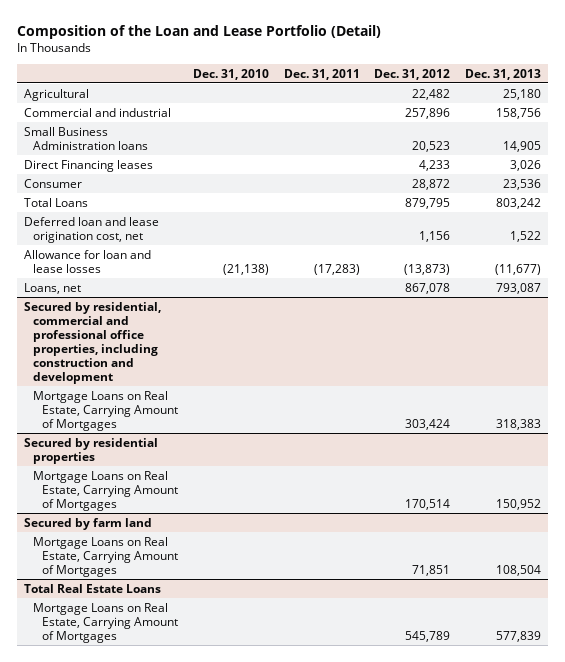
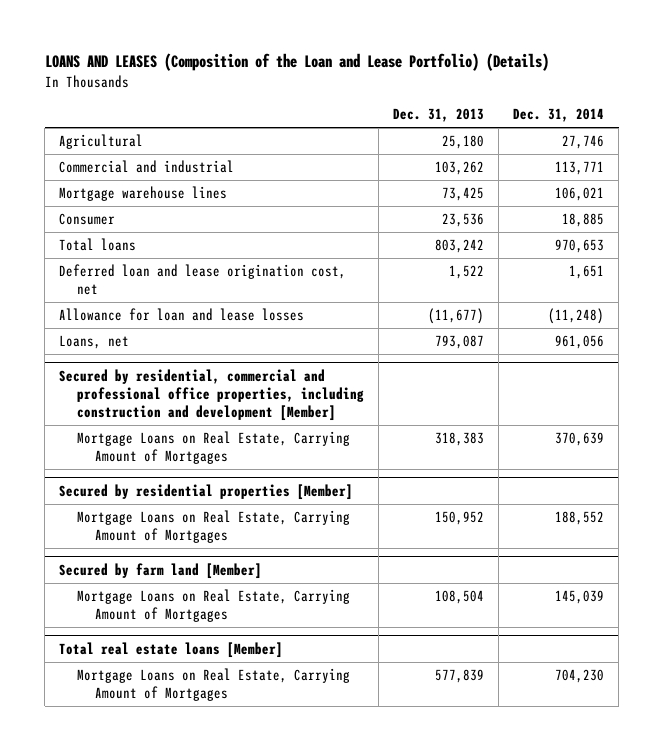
[16,24,381,39] Composition of the Loan and Lease Portfolio (Detail) -> [44,53,549,72] LOANS AND LEASES (Composition of the Loan and Lease Portfolio) (Details)
[192,68,269,80] Dec. 31, 2010 -> none
[283,68,360,80] Dec. 31, 2011 -> none
[374,68,451,80] Dec. 31, 2012 -> none
none -> [513,108,605,123] Dec. 31, 2014
[24,126,149,150] Small Business Administration loans -> none
[24,159,154,172] Direct Financing leases -> none
[496,107,542,119] 158,756 -> [435,161,485,176] 103,262
none -> [59,186,228,202] Mortgage warehouse lines
[24,197,89,207] Total Loans -> [59,238,137,252] Total loans
[24,301,162,385] Secured by residential, commercial and professional office properties, including construction and development -> [59,369,365,421] Secured by residential, commercial and professional office properties, including construction and development [Member]
[24,437,159,464] Secured by residential properties -> [59,484,354,501] Secured by residential properties [Member]
[24,517,153,530] Secured by farm land -> [59,563,263,580] Secured by farm land [Member]
[24,583,162,593] Total Real Estate Loans -> [59,642,284,659] Total real estate loans [Member]

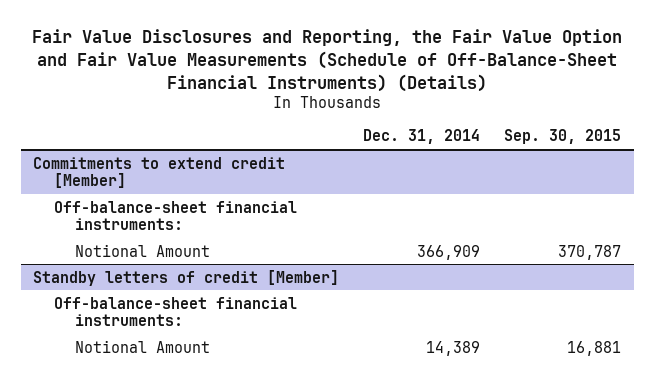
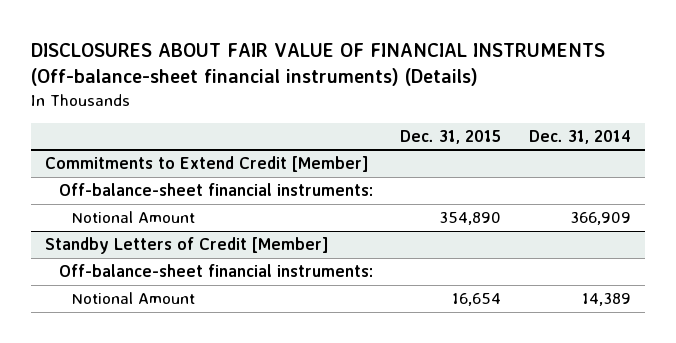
[32,29,623,92] Fair Value Disclosures and Reporting, the Fair Value Option and Fair Value Measurements (Schedule of Off-Balance-Sheet Financial Instruments) (Details) -> [30,43,605,87] DISCLOSURES ABOUT FAIR VALUE OF FINANCIAL INSTRUMENTS (Off-balance-sheet financial instruments) (Details)
[504,129,622,145] Sep. 30, 2015 -> none
none -> [400,129,502,144] Dec. 31, 2015
[32,156,285,188] Commitments to extend credit [Member] -> [44,156,369,173] Commitments to Extend Credit [Member]
[32,269,339,286] Standby letters of credit [Member] -> [44,237,329,255] Standby Letters of Credit [Member]

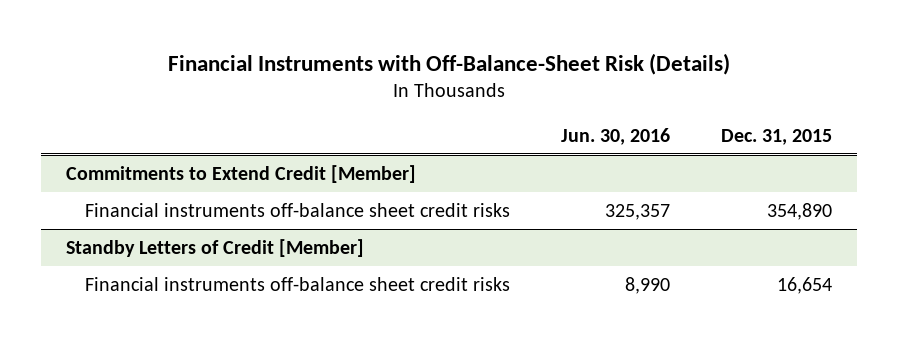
[30,43,605,87] DISCLOSURES ABOUT FAIR VALUE OF FINANCIAL INSTRUMENTS (Off-balance-sheet financial instruments) (Details) -> [167,52,730,75] Financial Instruments with Off-Balance-Sheet Risk (Details)
[529,129,632,144] Dec. 31, 2014 -> none
none -> [560,127,670,145] Jun. 30, 2016
[58,183,373,197] Off-balance-sheet financial instruments: -> none
[72,211,196,224] Notional Amount -> [84,202,510,217] Financial instruments off-balance sheet credit risks
[58,264,373,278] Off-balance-sheet financial instruments: -> none
[72,292,196,305] Notional Amount -> [84,276,510,291] Financial instruments off-balance sheet credit risks

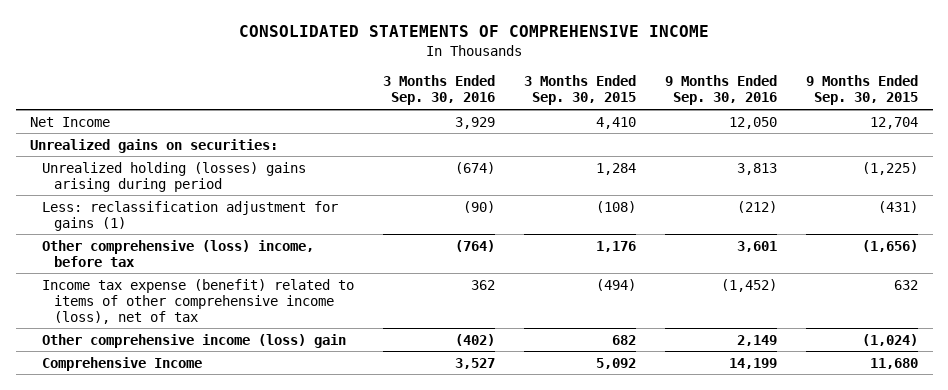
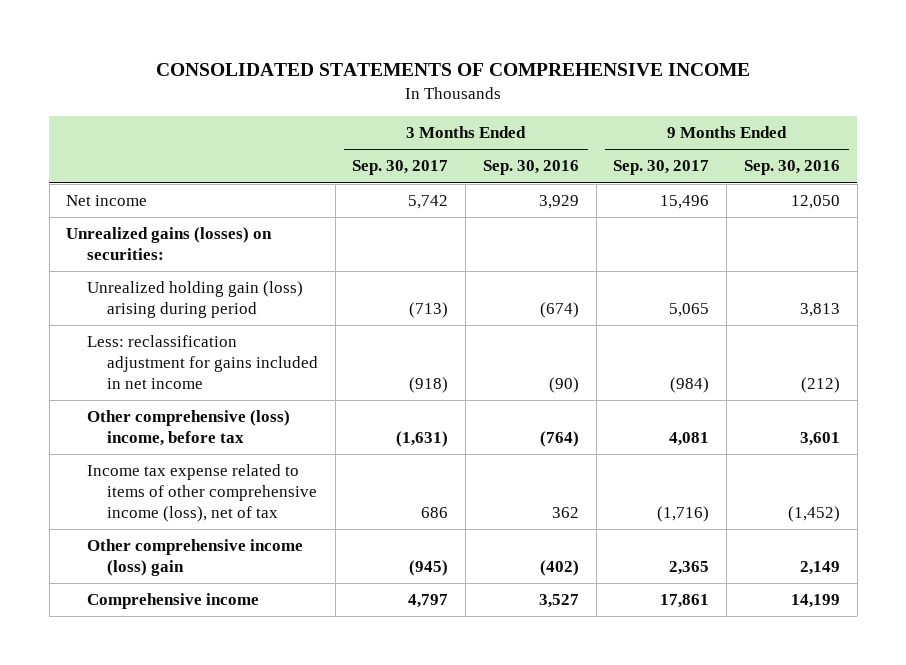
[524,75,637,106] 3 Months Ended Sep. 30, 2015 -> none
[806,75,919,106] 9 Months Ended Sep. 30, 2015 -> none
none -> [352,160,449,176] Sep. 30, 2017
none -> [613,160,710,176] Sep. 30, 2017
[30,116,111,127] Net Income -> [66,195,148,207] Net income
[30,138,279,153] Unrealized gains on securities: -> [66,227,273,261] Unrealized gains (losses) on securities:
[42,161,307,192] Unrealized holding (losses) gains arising during period -> [86,281,303,319] Unrealized holding gain (loss) arising during period
[42,200,339,231] Less: reclassification adjustment for gains (1) -> [86,335,318,390] Less: reclassification adjustment for gains included in net income
[42,278,355,324] Income tax expense (benefit) related to items of other comprehensive income (loss), net of tax -> [86,464,317,523] Income tax expense related to items of other comprehensive income (loss), net of tax
[42,356,203,371] Comprehensive Income -> [86,593,259,610] Comprehensive income

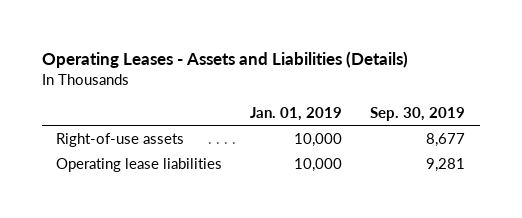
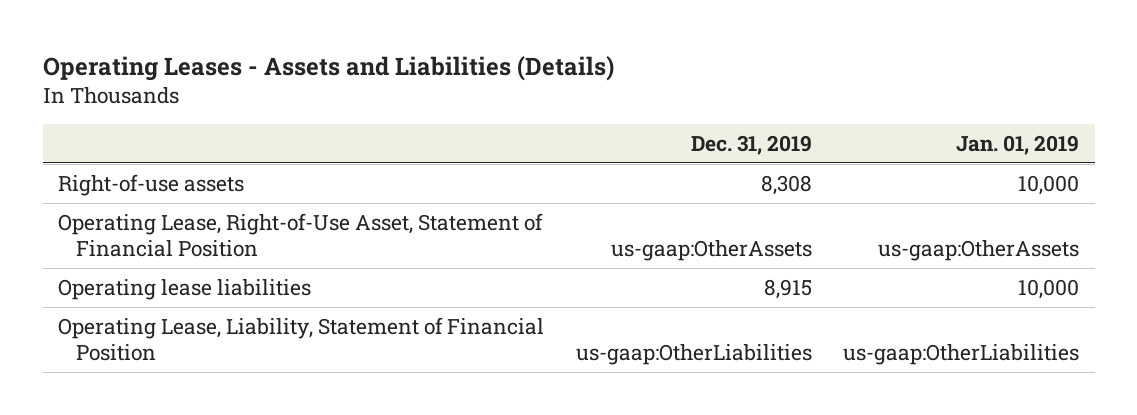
[370,107,466,122] Sep. 30, 2019 -> none
none -> [690,134,812,155] Dec. 31, 2019
none -> [58,212,544,258] Operating Lease, Right-of-Use Asset, Statement of Financial Position
none -> [58,316,545,362] Operating Lease, Liability, Statement of Financial Position

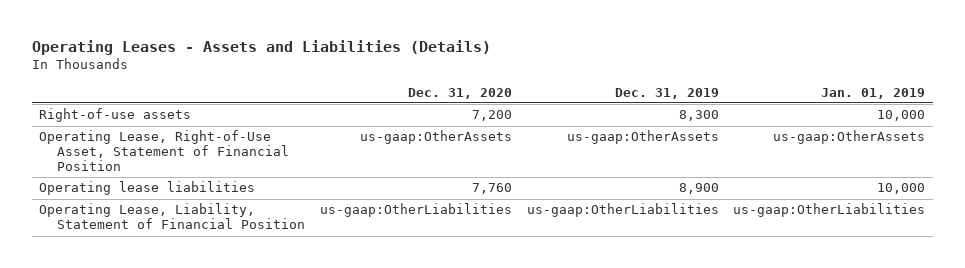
none -> [407,87,512,99] Dec. 31, 2020
[760,174,812,195] 8,308 -> [678,110,719,122] 8,300
[763,278,812,299] 8,915 -> [678,183,719,195] 8,900

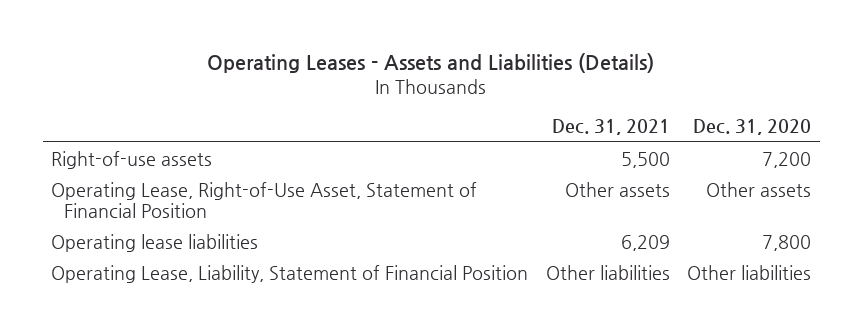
[614,87,719,99] Dec. 31, 2019 -> none
[821,87,926,99] Jan. 01, 2019 -> none
none -> [551,118,670,135] Dec. 31, 2021
[359,130,512,145] us-gaap:OtherAssets -> [706,181,812,197] Other assets
[471,183,512,195] 7,760 -> [762,234,812,251] 7,800
[319,203,512,218] us-gaap:OtherLiabilities -> [687,264,812,280] Other liabilities

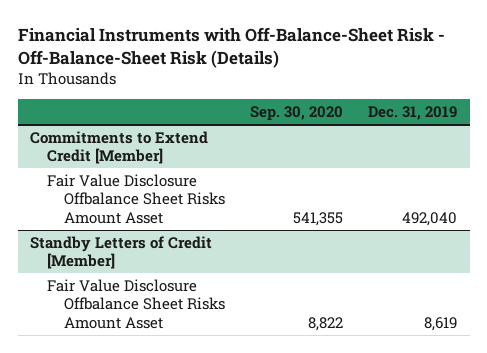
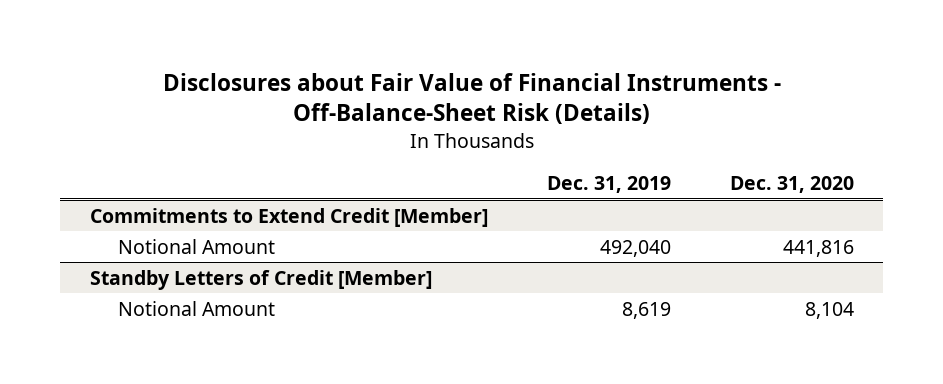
[17,26,445,69] Financial Instruments with Off-Balance-Sheet Risk - Off-Balance-Sheet Risk (Details) -> [162,72,781,125] Disclosures about Fair Value of Financial Instruments - Off-Balance-Sheet Risk (Details)
[249,106,343,122] Sep. 30, 2020 -> none
none -> [729,176,854,194] Dec. 31, 2020
[46,173,225,225] Fair Value Disclosure Offbalance Sheet Risks Amount Asset -> [118,238,276,254] Notional Amount
[46,278,225,330] Fair Value Disclosure Offbalance Sheet Risks Amount Asset -> [118,300,276,316] Notional Amount

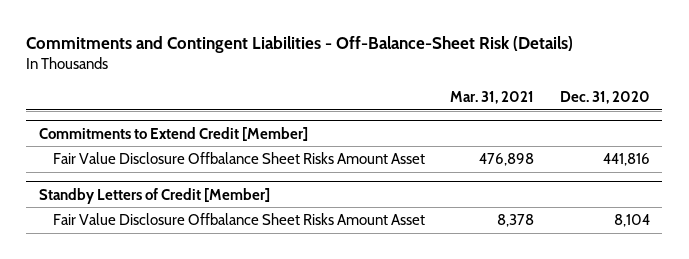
[162,72,781,125] Disclosures about Fair Value of Financial Instruments - Off-Balance-Sheet Risk (Details) -> [26,36,574,54] Commitments and Contingent Liabilities - Off-Balance-Sheet Risk (Details)
[546,176,671,194] Dec. 31, 2019 -> none
none -> [450,91,535,105] Mar. 31, 2021
[118,238,276,254] Notional Amount -> [52,152,425,165] Fair Value Disclosure Offbalance Sheet Risks Amount Asset
[118,300,276,316] Notional Amount -> [52,213,425,226] Fair Value Disclosure Offbalance Sheet Risks Amount Asset

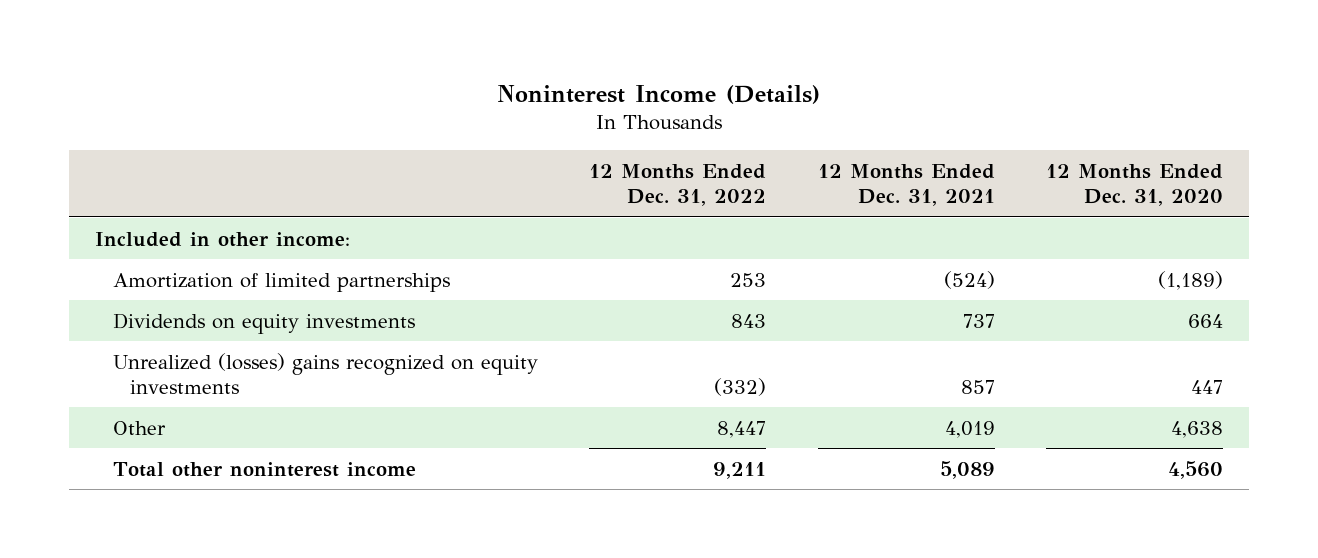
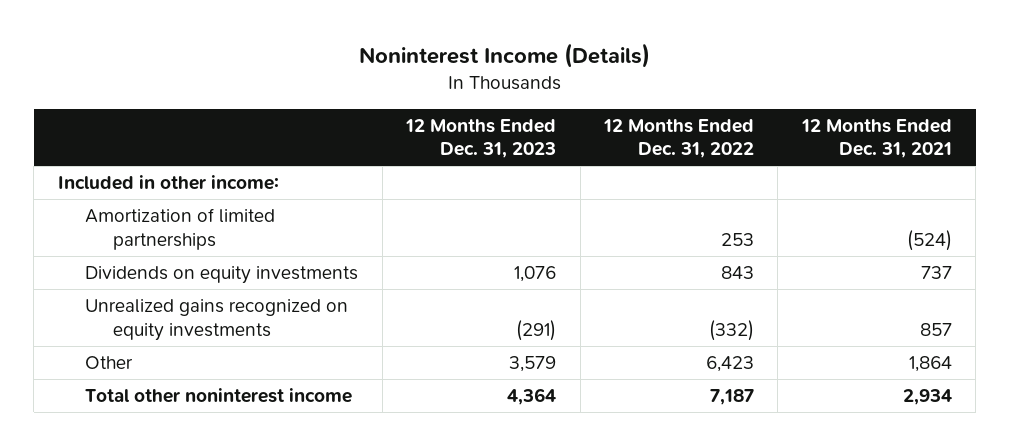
[1046,163,1224,207] 12 Months Ended Dec. 31, 2020 -> none
none -> [405,118,557,159] 12 Months Ended Dec. 31, 2023
[112,352,538,395] Unrealized (losses) gains recognized on equity investments -> [85,299,349,341] Unrealized gains recognized on equity investments
[717,420,767,438] 8,447 -> [706,356,755,373] 6,423
[944,420,995,438] 4,019 -> [908,356,952,373] 1,864
[713,461,767,479] 9,211 -> [710,389,755,406] 7,187
[939,460,995,479] 5,089 -> [902,389,952,406] 2,934

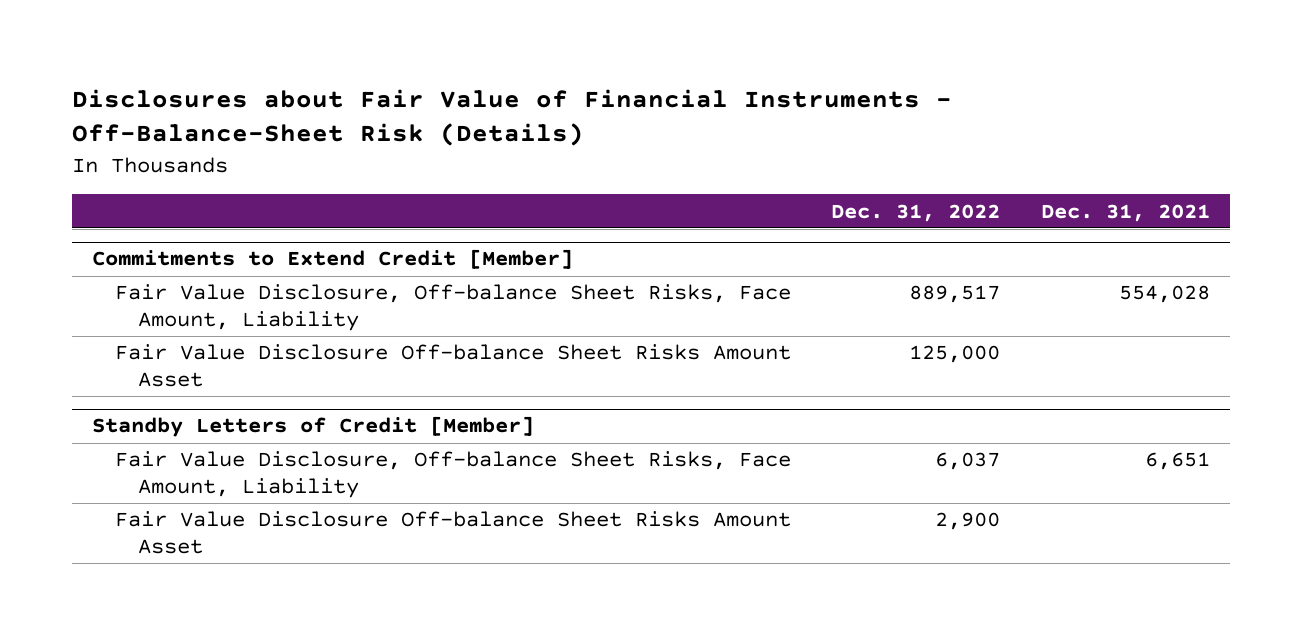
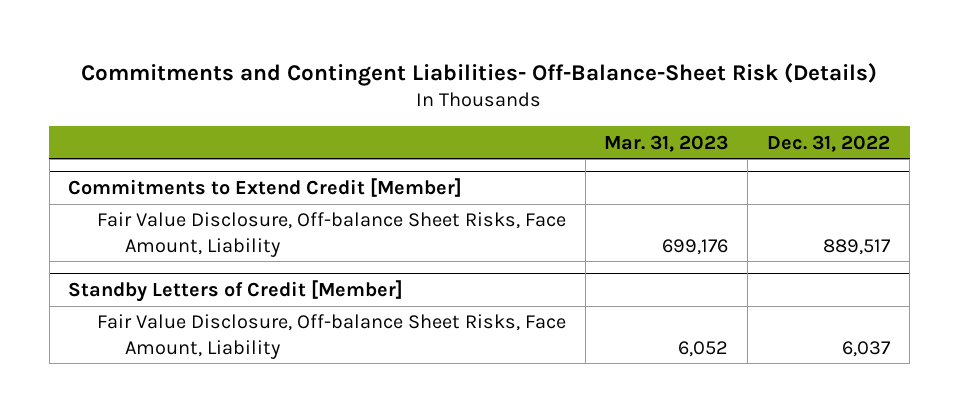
[71,88,952,147] Disclosures about Fair Value of Financial Instruments - Off-Balance-Sheet Risk (Details) -> [81,62,878,86] Commitments and Contingent Liabilities- Off-Balance-Sheet Risk (Details)
[1040,203,1210,222] Dec. 31, 2021 -> none
none -> [604,134,729,152] Mar. 31, 2023
[114,344,791,387] Fair Value Disclosure Off-balance Sheet Risks Amount Asset -> none
[114,511,791,554] Fair Value Disclosure Off-balance Sheet Risks Amount Asset -> none

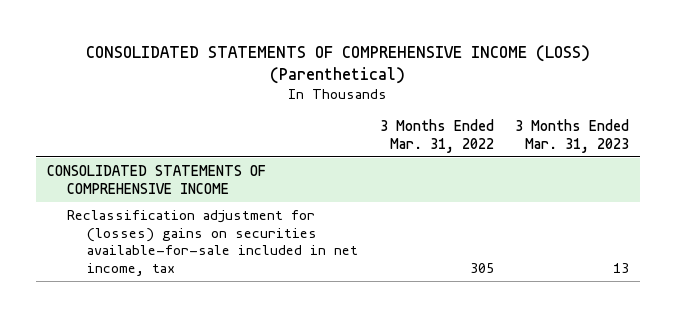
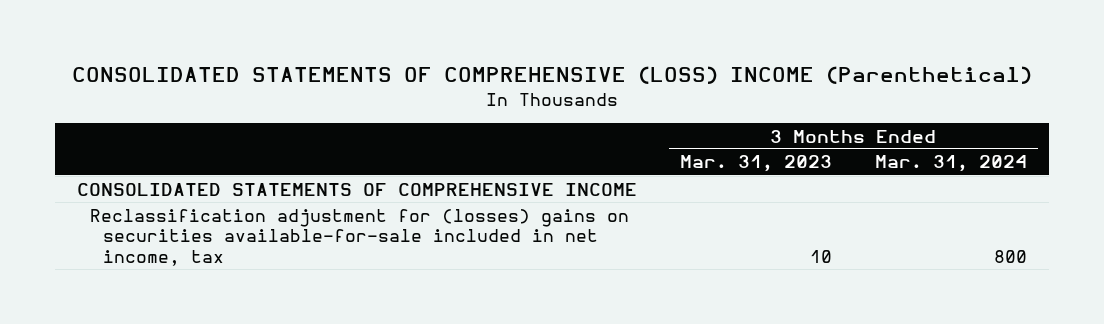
[85,44,590,84] CONSOLIDATED STATEMENTS OF COMPREHENSIVE INCOME (LOSS) (Parenthetical) -> [71,66,1032,85] CONSOLIDATED STATEMENTS OF COMPREHENSIVE (LOSS) INCOME (Parenthetical)
[379,119,494,154] 3 Months Ended Mar. 31, 2022 -> none
none -> [874,155,1027,173] Mar. 31, 2024
[613,263,630,274] 13 -> [809,249,832,263] 10

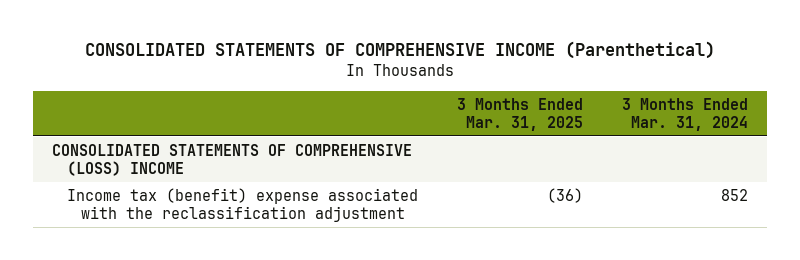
[71,66,1032,85] CONSOLIDATED STATEMENTS OF COMPREHENSIVE (LOSS) INCOME (Parenthetical) -> [84,40,715,59] CONSOLIDATED STATEMENTS OF COMPREHENSIVE INCOME (Parenthetical)
[679,155,832,173] Mar. 31, 2023 -> none
none -> [456,97,583,132] 3 Months Ended Mar. 31, 2025
[76,182,637,196] CONSOLIDATED STATEMENTS OF COMPREHENSIVE INCOME -> [52,143,413,177] CONSOLIDATED STATEMENTS OF COMPREHENSIVE (LOSS) INCOME
[89,208,629,266] Reclassification adjustment for (losses) gains on securities available-for-sale included in net income, tax -> [66,187,418,223] Income tax (benefit) expense associated with the reclassification adjustment
[993,249,1027,263] 800 -> [720,188,748,201] 852

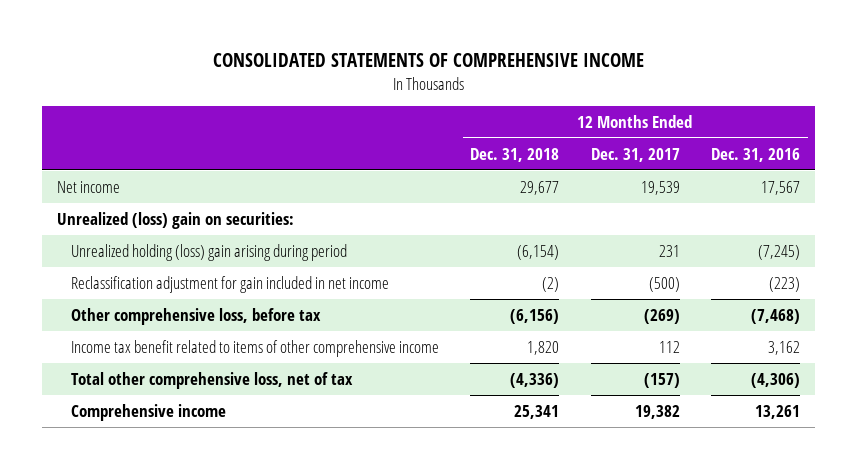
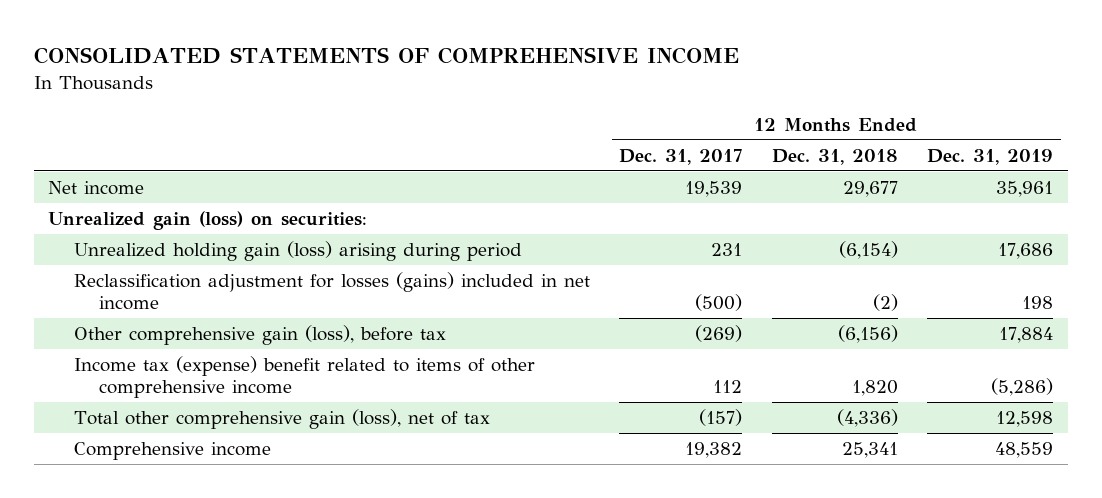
[710,147,800,162] Dec. 31, 2016 -> none
none -> [927,148,1054,165] Dec. 31, 2019
[57,211,295,229] Unrealized (loss) gain on securities: -> [48,211,368,231] Unrealized gain (loss) on securities:
[71,243,348,261] Unrealized holding (loss) gain arising during period -> [73,241,522,262] Unrealized holding gain (loss) arising during period
[71,275,390,293] Reclassification adjustment for gain included in net income -> [73,272,590,311] Reclassification adjustment for losses (gains) included in net income
[71,307,322,325] Other comprehensive loss, before tax -> [73,325,446,346] Other comprehensive gain (loss), before tax
[71,339,440,357] Income tax benefit related to items of other comprehensive income -> [73,356,535,399] Income tax (expense) benefit related to items of other comprehensive income
[71,371,354,389] Total other comprehensive loss, net of tax -> [73,409,490,430] Total other comprehensive gain (loss), net of tax

